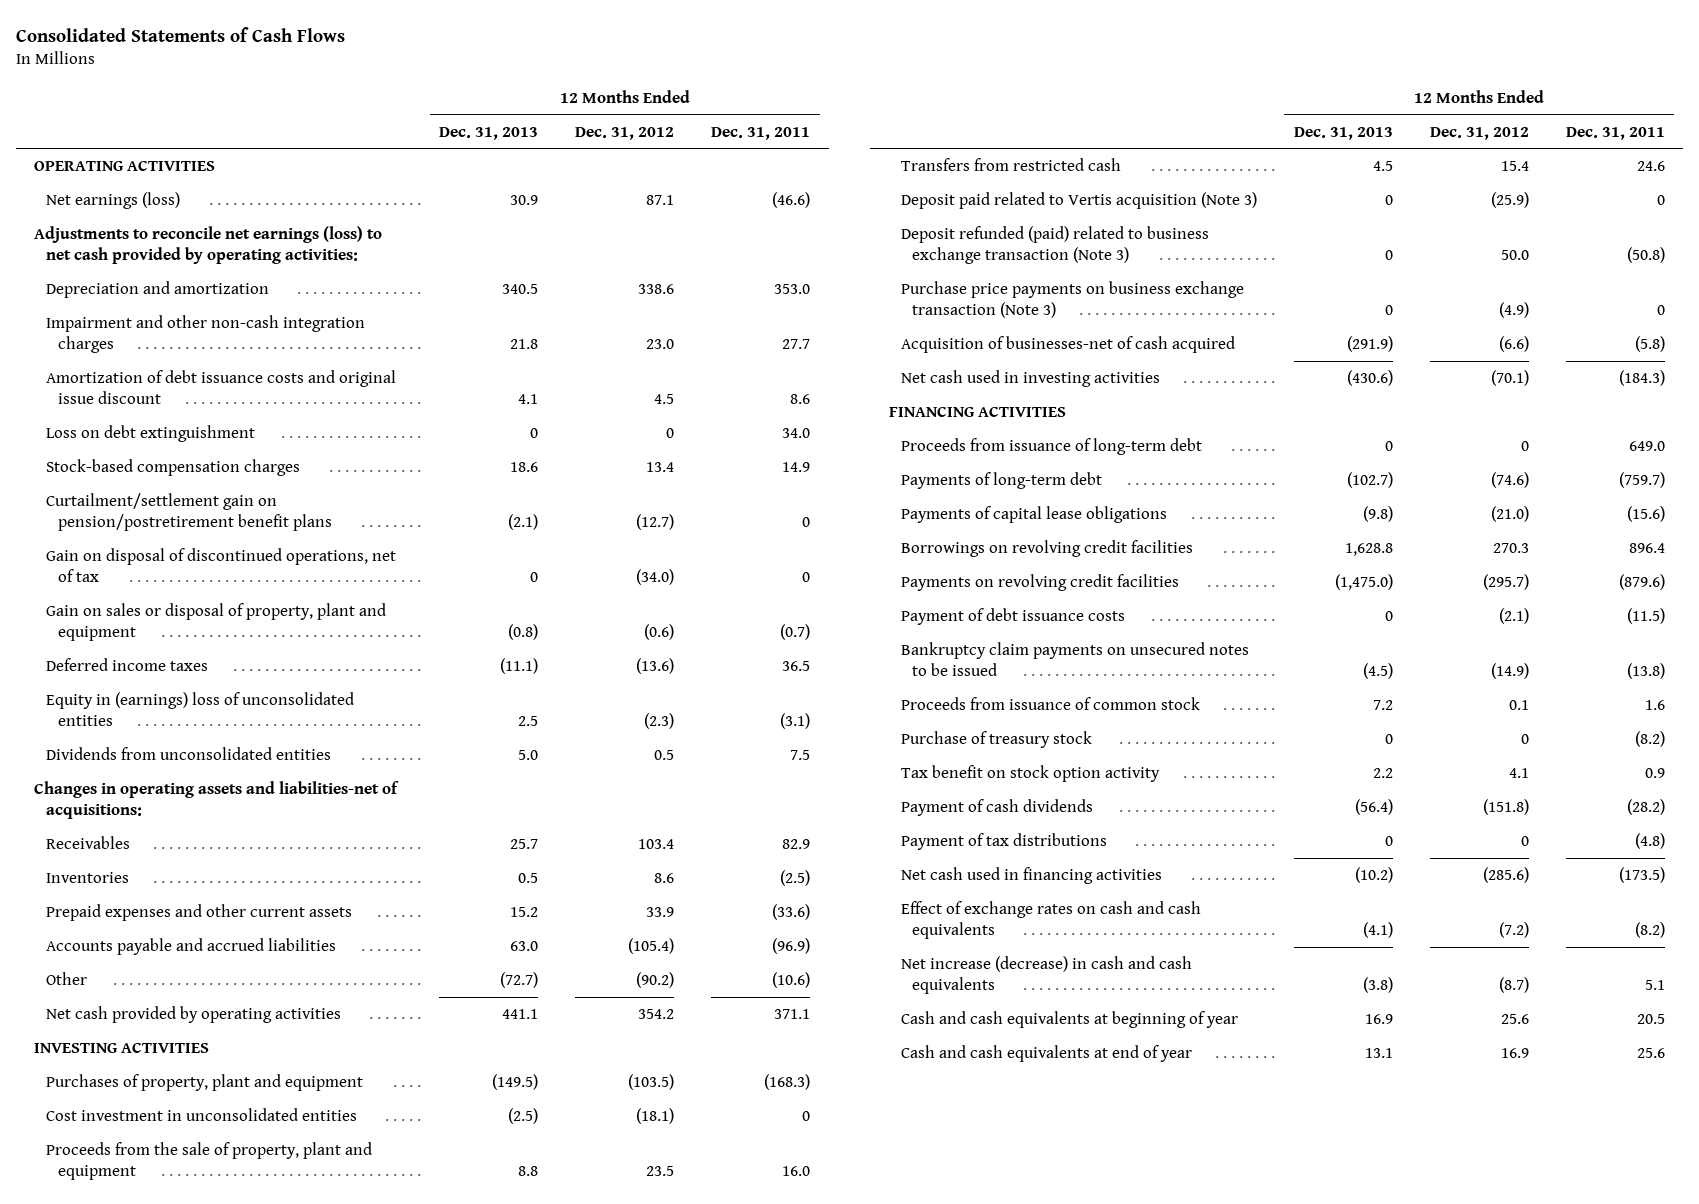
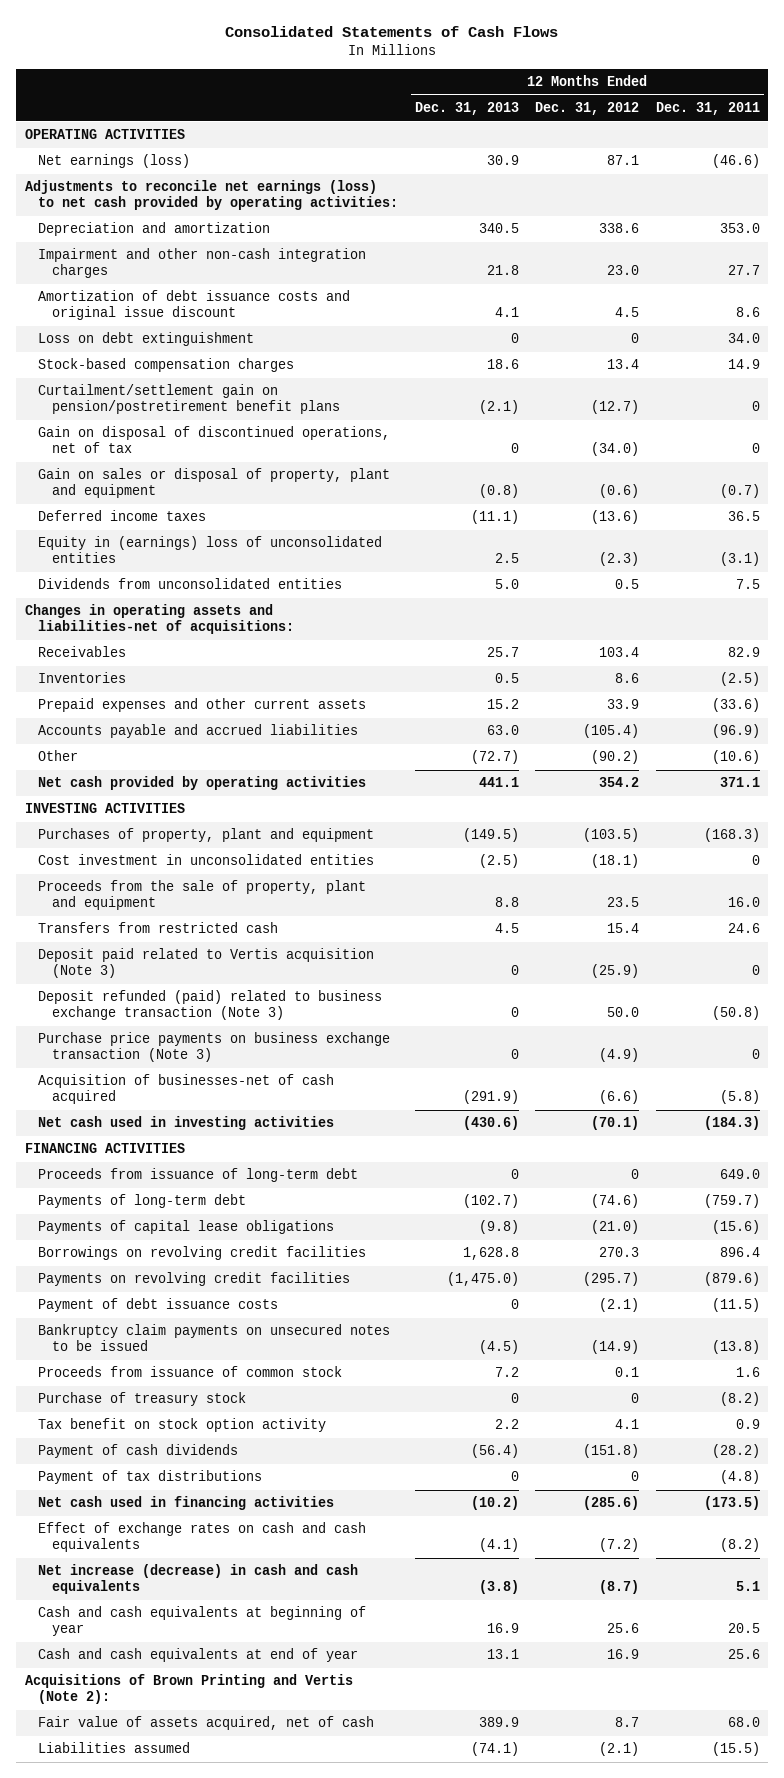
none -> [24,1674,353,1705] Acquisitions of Brown Printing and Vertis (Note 2):
none -> [38,1716,375,1731] Fair value of assets acquired, net of cash
none -> [38,1742,191,1754] Liabilities assumed

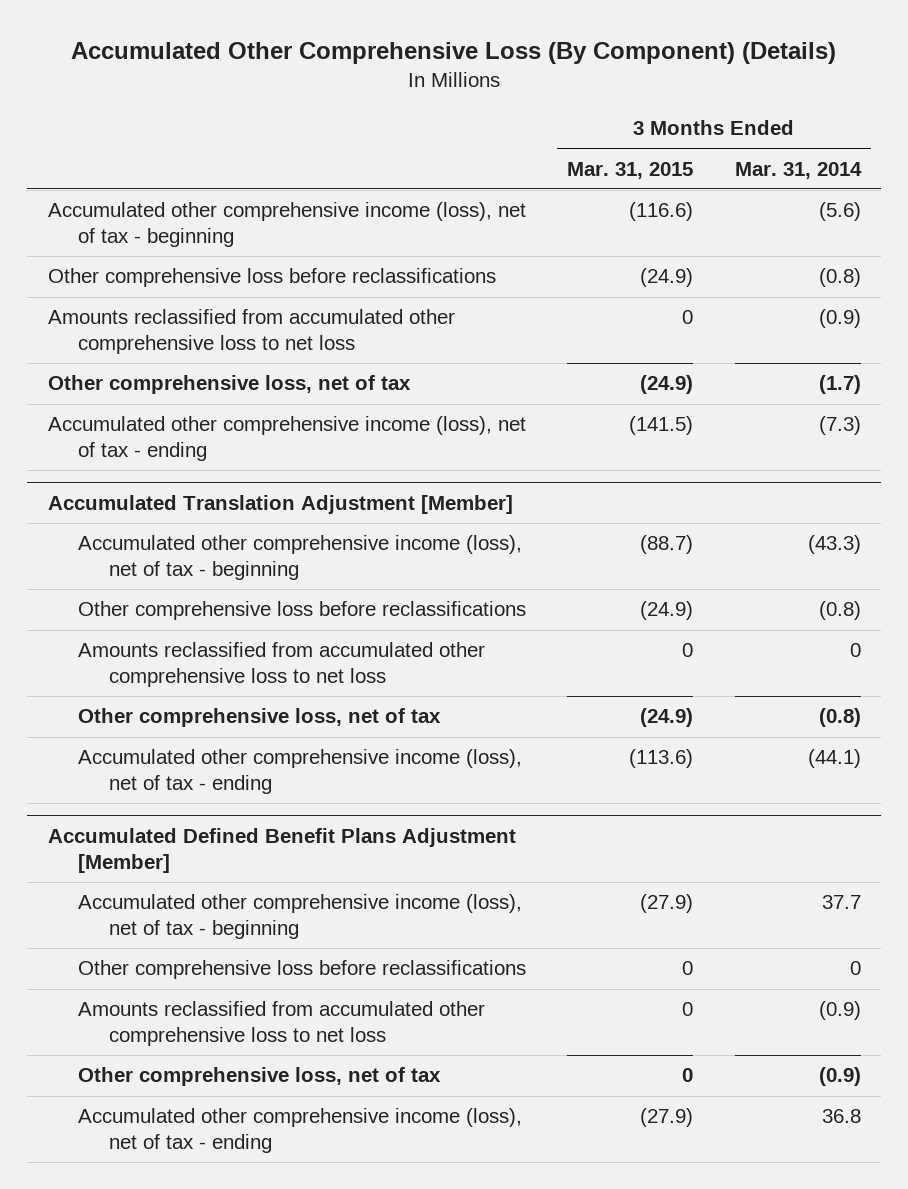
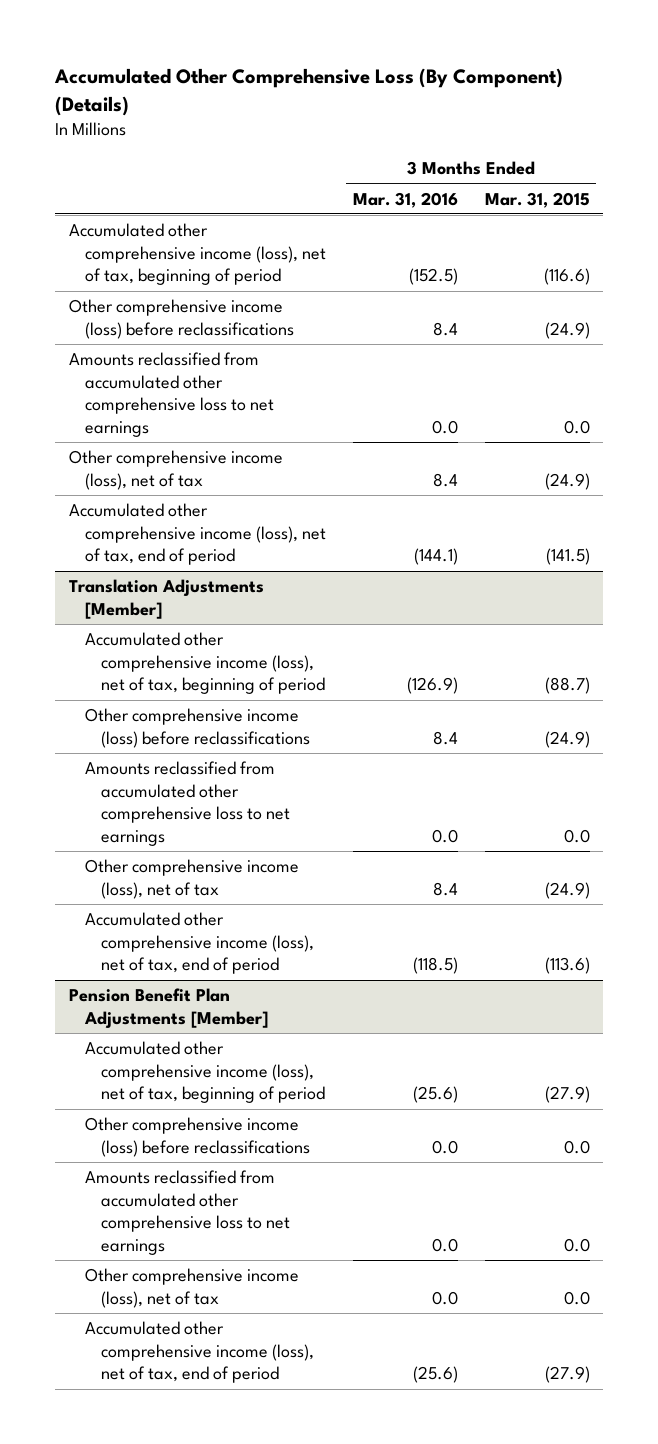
[734,161,862,179] Mar. 31, 2014 -> none
none -> [352,191,458,208] Mar. 31, 2016
[47,202,526,247] Accumulated other comprehensive income (loss), net of tax - beginning -> [68,223,326,286] Accumulated other comprehensive income (loss), net of tax, beginning of period
[47,268,496,288] Other comprehensive loss before reclassifications -> [68,299,294,339] Other comprehensive income (loss) before reclassifications
[47,309,455,354] Amounts reclassified from accumulated other comprehensive loss to net loss -> [68,352,274,437] Amounts reclassified from accumulated other comprehensive loss to net earnings
[682,310,694,325] 0 -> [563,419,590,434] 0.0
[47,375,411,395] Other comprehensive loss, net of tax -> [68,450,283,490] Other comprehensive income (loss), net of tax
[47,416,526,461] Accumulated other comprehensive income (loss), net of tax - ending -> [68,503,326,566] Accumulated other comprehensive income (loss), net of tax, end of period
[47,495,513,515] Accumulated Translation Adjustment [Member] -> [68,579,264,619] Translation Adjustments [Member]
[78,535,523,580] Accumulated other comprehensive income (loss), net of tax - beginning -> [84,632,325,695] Accumulated other comprehensive income (loss), net of tax, beginning of period
[78,601,527,621] Other comprehensive loss before reclassifications -> [84,708,310,748] Other comprehensive income (loss) before reclassifications
[78,642,486,687] Amounts reclassified from accumulated other comprehensive loss to net loss -> [84,761,290,846] Amounts reclassified from accumulated other comprehensive loss to net earnings
[682,643,694,658] 0 -> [563,828,590,843] 0.0
[78,708,442,728] Other comprehensive loss, net of tax -> [84,859,299,899] Other comprehensive income (loss), net of tax
[78,749,523,794] Accumulated other comprehensive income (loss), net of tax - ending -> [84,912,314,975] Accumulated other comprehensive income (loss), net of tax, end of period
[47,828,516,873] Accumulated Defined Benefit Plans Adjustment [Member] -> [68,988,268,1028] Pension Benefit Plan Adjustments [Member]
[78,894,523,939] Accumulated other comprehensive income (loss), net of tax - beginning -> [84,1041,325,1104] Accumulated other comprehensive income (loss), net of tax, beginning of period
[78,960,527,980] Other comprehensive loss before reclassifications -> [84,1117,310,1157] Other comprehensive income (loss) before reclassifications
[682,961,694,976] 0 -> [563,1139,590,1154] 0.0
[78,1001,486,1046] Amounts reclassified from accumulated other comprehensive loss to net loss -> [84,1170,290,1255] Amounts reclassified from accumulated other comprehensive loss to net earnings
[682,1002,694,1017] 0 -> [563,1237,590,1252] 0.0
[78,1067,442,1087] Other comprehensive loss, net of tax -> [84,1268,299,1308] Other comprehensive income (loss), net of tax
[682,1068,694,1083] 0 -> [563,1290,590,1305] 0.0
[78,1108,523,1153] Accumulated other comprehensive income (loss), net of tax - ending -> [84,1321,314,1384] Accumulated other comprehensive income (loss), net of tax, end of period

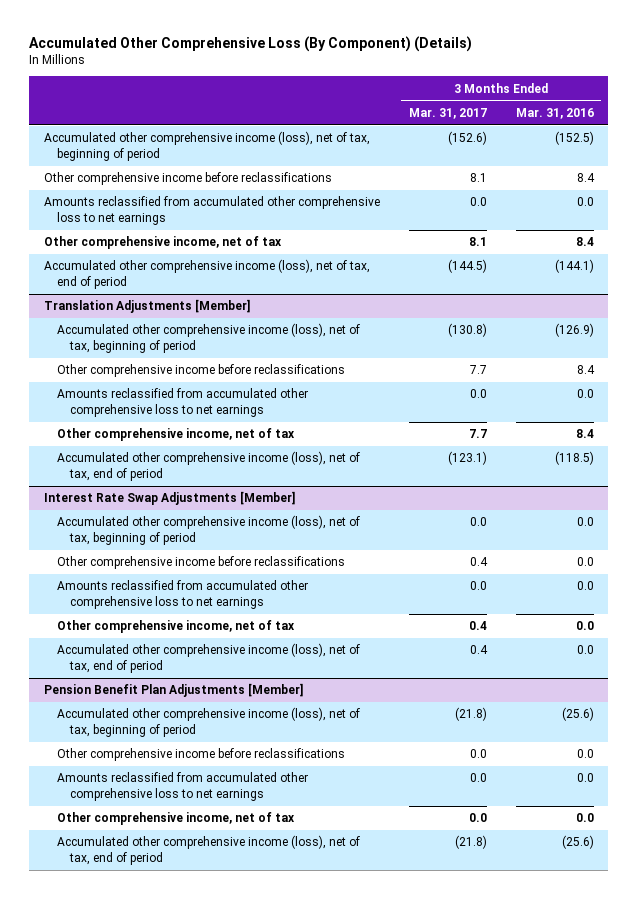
[484,191,590,208] Mar. 31, 2015 -> none
none -> [408,107,487,119] Mar. 31, 2017
[68,299,294,339] Other comprehensive income (loss) before reclassifications -> [43,172,332,186] Other comprehensive income before reclassifications
[68,450,283,490] Other comprehensive income (loss), net of tax -> [43,236,282,250] Other comprehensive income, net of tax
[84,708,310,748] Other comprehensive income (loss) before reclassifications -> [56,364,345,378] Other comprehensive income before reclassifications
[84,859,299,899] Other comprehensive income (loss), net of tax -> [56,428,295,442] Other comprehensive income, net of tax
none -> [43,491,295,506] Interest Rate Swap Adjustments [Member]
none -> [56,515,360,545] Accumulated other comprehensive income (loss), net of tax, beginning of period
none -> [56,556,345,570] Other comprehensive income before reclassifications
none -> [56,580,308,609] Amounts reclassified from accumulated other comprehensive loss to net earnings
none -> [56,620,295,634] Other comprehensive income, net of tax
none -> [56,643,360,673] Accumulated other comprehensive income (loss), net of tax, end of period
[84,1117,310,1157] Other comprehensive income (loss) before reclassifications -> [56,748,345,762] Other comprehensive income before reclassifications
[84,1268,299,1308] Other comprehensive income (loss), net of tax -> [56,812,295,826] Other comprehensive income, net of tax

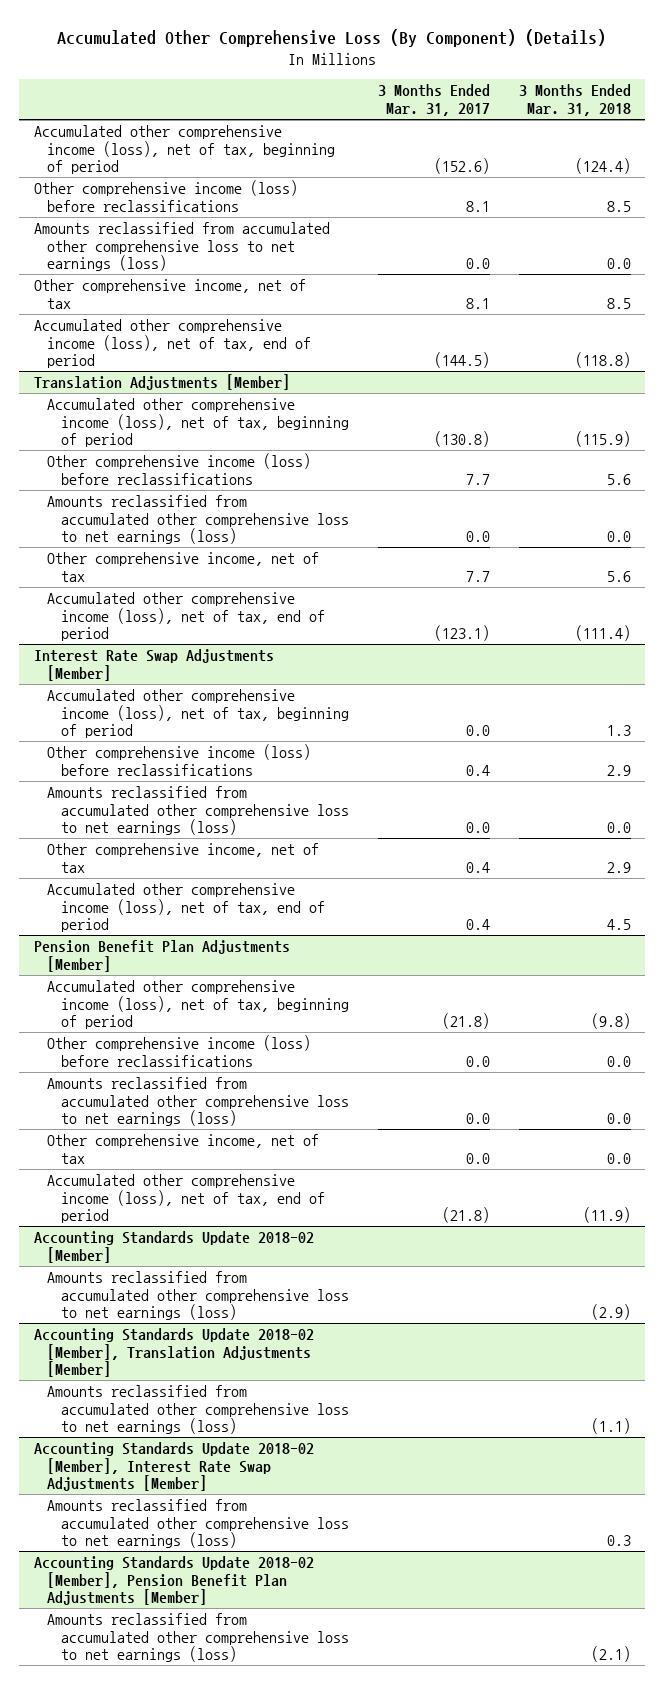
[515,107,594,119] Mar. 31, 2016 -> none
none -> [518,84,631,117] 3 Months Ended Mar. 31, 2018
[43,172,332,186] Other comprehensive income before reclassifications -> [33,179,298,212] Other comprehensive income (loss) before reclassifications
[43,196,380,225] Amounts reclassified from accumulated other comprehensive loss to net earnings -> [33,221,330,272] Amounts reclassified from accumulated other comprehensive loss to net earnings (loss)
[56,364,345,378] Other comprehensive income before reclassifications -> [47,452,312,485] Other comprehensive income (loss) before reclassifications
[56,388,308,417] Amounts reclassified from accumulated other comprehensive loss to net earnings -> [47,494,350,545] Amounts reclassified from accumulated other comprehensive loss to net earnings (loss)
[56,556,345,570] Other comprehensive income before reclassifications -> [47,743,312,776] Other comprehensive income (loss) before reclassifications
[56,580,308,609] Amounts reclassified from accumulated other comprehensive loss to net earnings -> [47,785,350,836] Amounts reclassified from accumulated other comprehensive loss to net earnings (loss)
[56,748,345,762] Other comprehensive income before reclassifications -> [47,1034,312,1067] Other comprehensive income (loss) before reclassifications
[56,772,308,801] Amounts reclassified from accumulated other comprehensive loss to net earnings -> [47,1076,350,1127] Amounts reclassified from accumulated other comprehensive loss to net earnings (loss)
none -> [33,1230,314,1263] Accounting Standards Update 2018-02 [Member]
none -> [47,1270,350,1321] Amounts reclassified from accumulated other comprehensive loss to net earnings (loss)
none -> [33,1327,314,1378] Accounting Standards Update 2018-02 [Member], Translation Adjustments [Member]
none -> [47,1384,350,1435] Amounts reclassified from accumulated other comprehensive loss to net earnings (loss)
none -> [33,1441,314,1492] Accounting Standards Update 2018-02 [Member], Interest Rate Swap Adjustments [Member]
none -> [47,1498,350,1549] Amounts reclassified from accumulated other comprehensive loss to net earnings (loss)
none -> [33,1555,314,1606] Accounting Standards Update 2018-02 [Member], Pension Benefit Plan Adjustments [Member]
none -> [47,1612,350,1663] Amounts reclassified from accumulated other comprehensive loss to net earnings (loss)

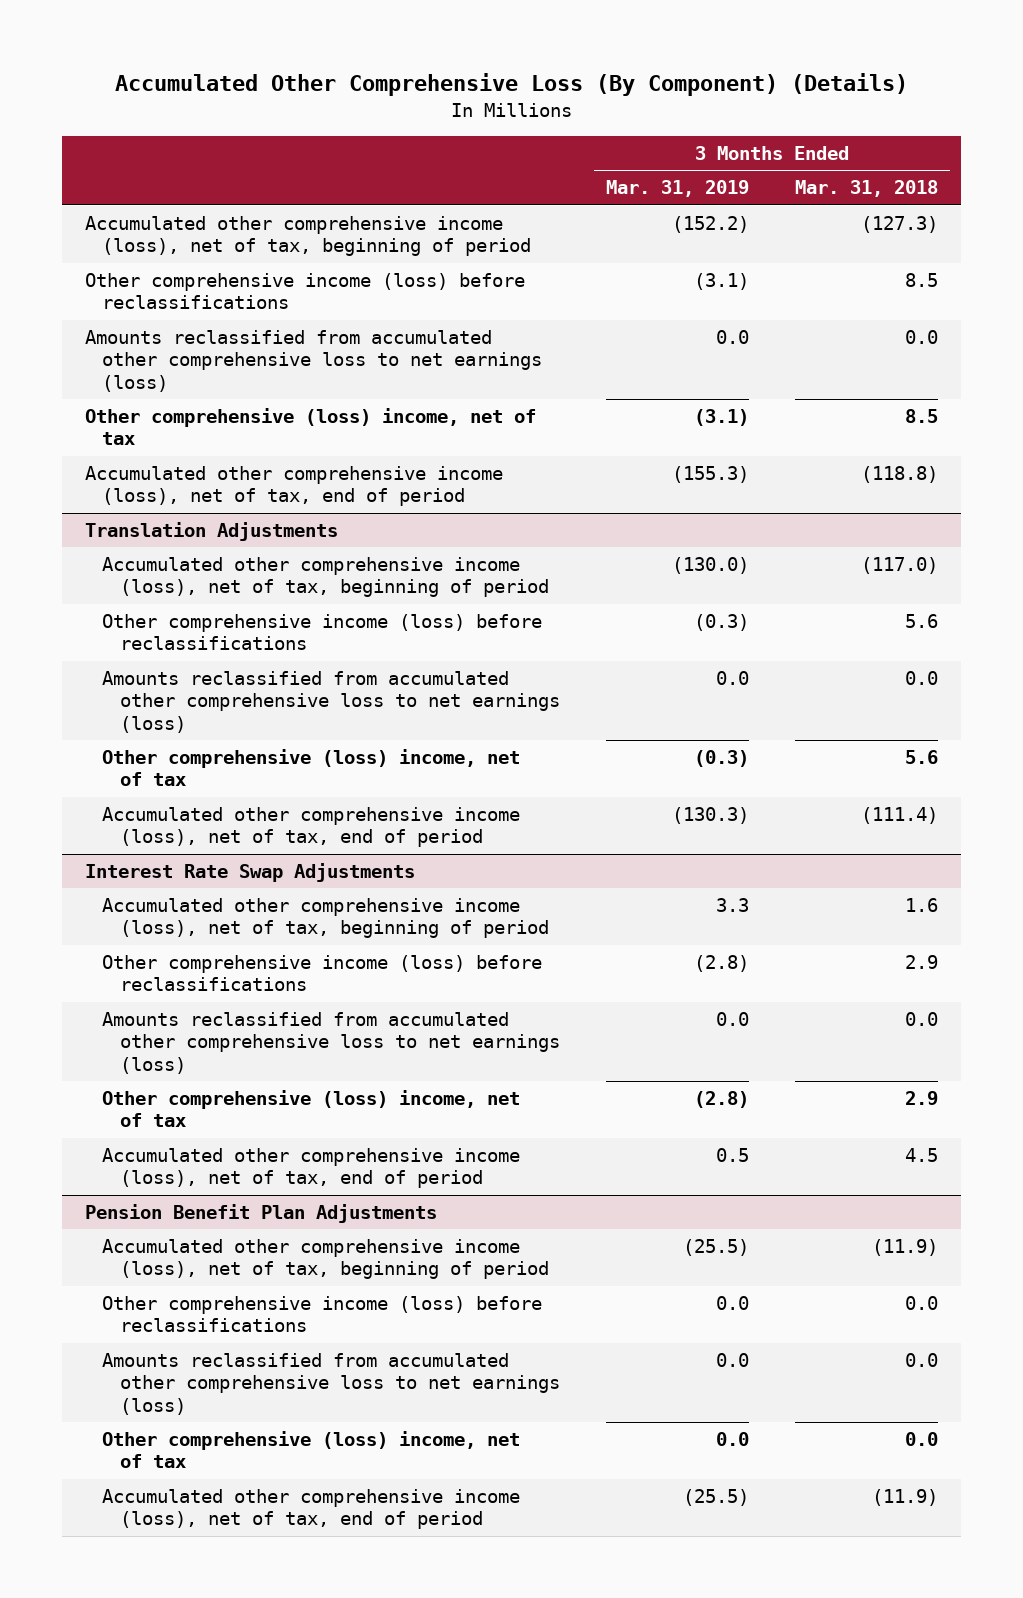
[377,84,490,117] 3 Months Ended Mar. 31, 2017 -> none
none -> [605,180,749,198] Mar. 31, 2019
[574,158,631,175] (124.4) -> [861,216,939,234] (127.3)
[33,278,306,309] Other comprehensive income, net of tax -> [84,408,536,446] Other comprehensive (loss) income, net of tax
[33,373,290,390] Translation Adjustments [Member] -> [84,522,338,542] Translation Adjustments
[574,431,631,448] (115.9) -> [861,557,939,575] (117.0)
[47,551,320,582] Other comprehensive income, net of tax -> [102,749,521,787] Other comprehensive (loss) income, net of tax
[33,648,274,681] Interest Rate Swap Adjustments [Member] -> [84,863,415,883] Interest Rate Swap Adjustments
[606,725,631,737] 1.3 -> [905,898,939,913] 1.6
[47,842,320,873] Other comprehensive income, net of tax -> [102,1090,521,1128] Other comprehensive (loss) income, net of tax
[33,939,290,972] Pension Benefit Plan Adjustments [Member] -> [84,1204,437,1224] Pension Benefit Plan Adjustments
[590,1013,631,1030] (9.8) -> [872,1239,939,1257] (11.9)
[47,1133,320,1164] Other comprehensive income, net of tax -> [102,1431,521,1469] Other comprehensive (loss) income, net of tax
[33,1230,314,1263] Accounting Standards Update 2018-02 [Member] -> none
[47,1270,350,1321] Amounts reclassified from accumulated other comprehensive loss to net earnings (loss) -> none
[33,1327,314,1378] Accounting Standards Update 2018-02 [Member], Translation Adjustments [Member] -> none
[47,1384,350,1435] Amounts reclassified from accumulated other comprehensive loss to net earnings (loss) -> none
[33,1441,314,1492] Accounting Standards Update 2018-02 [Member], Interest Rate Swap Adjustments [Member] -> none
[47,1498,350,1549] Amounts reclassified from accumulated other comprehensive loss to net earnings (loss) -> none
[33,1555,314,1606] Accounting Standards Update 2018-02 [Member], Pension Benefit Plan Adjustments [Member] -> none
[47,1612,350,1663] Amounts reclassified from accumulated other comprehensive loss to net earnings (loss) -> none

